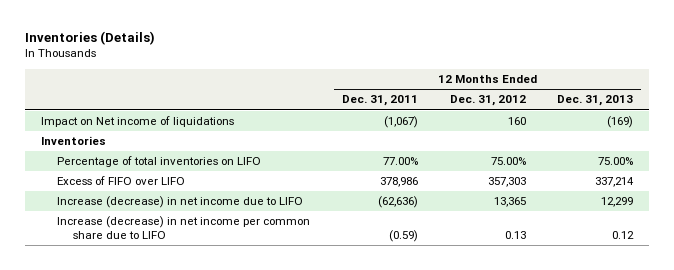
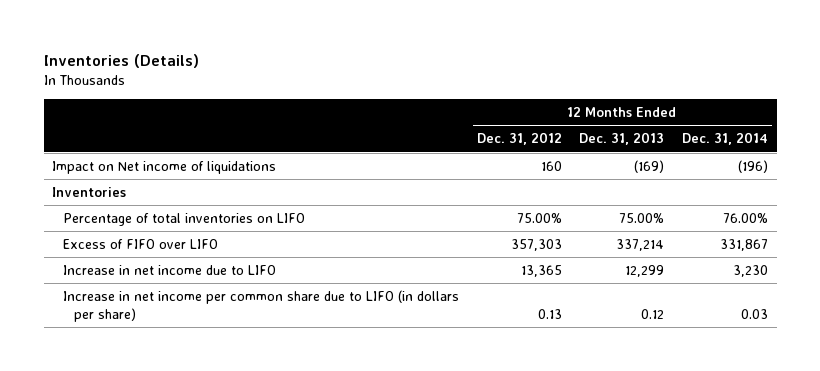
[341,95,418,107] Dec. 31, 2011 -> none
none -> [681,132,768,146] Dec. 31, 2014
[56,196,303,209] Increase (decrease) in net income due to LIFO -> [63,265,277,276] Increase in net income due to LIFO
[56,216,310,240] Increase (decrease) in net income per common share due to LIFO -> [63,290,460,322] Increase in net income per common share due to LIFO (in dollars per share)

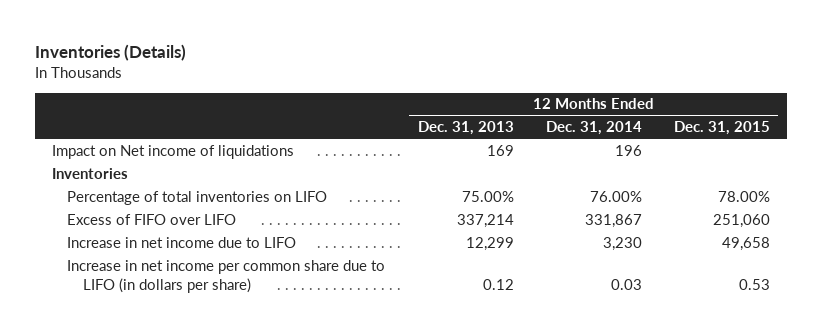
[476,132,562,146] Dec. 31, 2012 -> none
none -> [674,121,771,136] Dec. 31, 2015
[634,160,665,174] (169) -> [486,144,514,156] 169
[737,160,768,174] (196) -> [614,144,642,156] 196

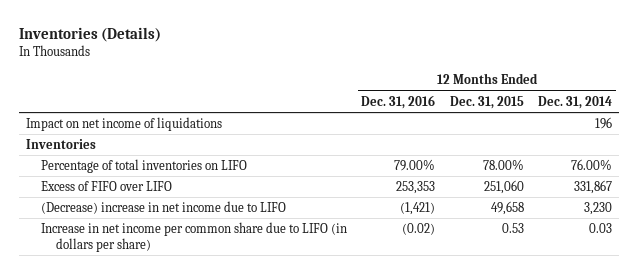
[417,121,514,136] Dec. 31, 2013 -> none
none -> [361,94,436,109] Dec. 31, 2016
[51,144,294,159] Impact on Net income of liquidations -> [25,117,222,132] Impact on net income of liquidations
[67,236,297,248] Increase in net income due to LIFO -> [40,201,286,215] (Decrease) increase in net income due to LIFO

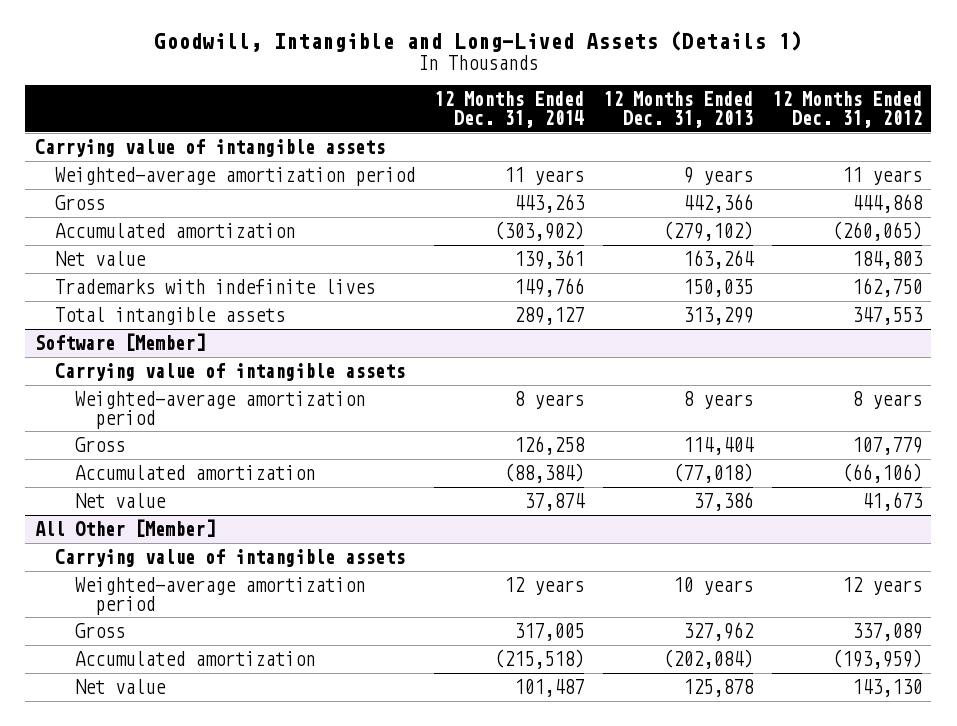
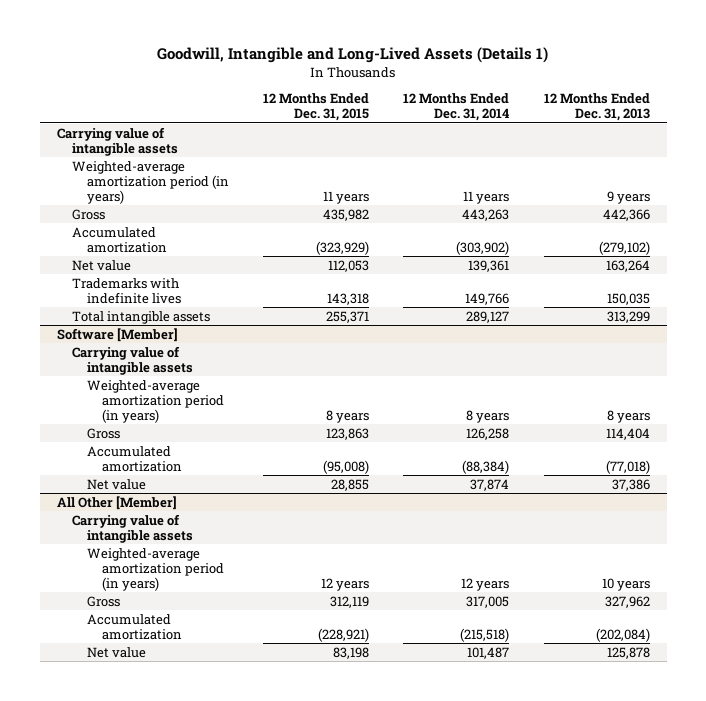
[771,91,922,128] 12 Months Ended Dec. 31, 2012 -> none
none -> [263,93,370,122] 12 Months Ended Dec. 31, 2015
[54,166,415,186] Weighted-average amortization period -> [71,160,230,204] Weighted-average amortization period (in years)
[74,390,365,429] Weighted-average amortization period -> [87,379,225,423] Weighted-average amortization period (in years)
[74,576,365,615] Weighted-average amortization period -> [87,547,225,591] Weighted-average amortization period (in years)

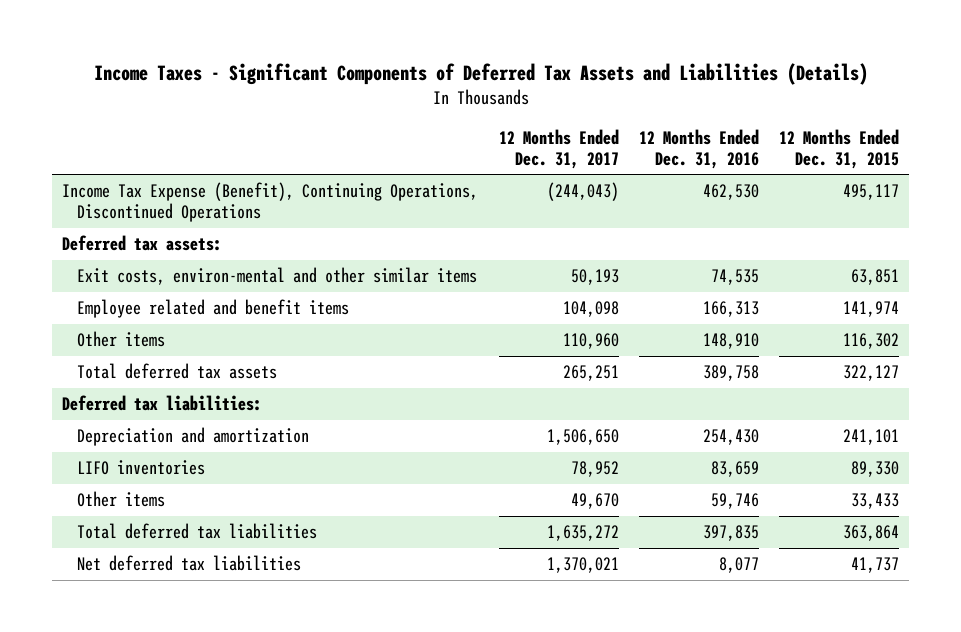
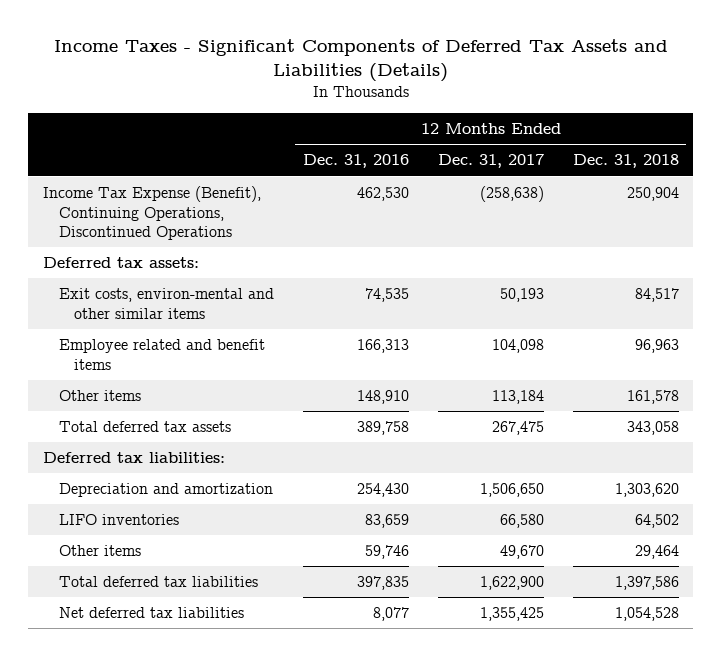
[779,128,900,169] 12 Months Ended Dec. 31, 2015 -> none
none -> [572,154,679,169] Dec. 31, 2018
[546,182,619,202] (244,043) -> [479,186,544,203] (258,638)
[562,333,619,350] 110,960 -> [491,390,544,405] 113,184
[562,365,619,382] 265,251 -> [491,421,544,436] 267,475
[570,461,619,478] 78,952 -> [499,514,544,529] 66,580
[546,525,619,542] 1,635,272 -> [479,576,544,591] 1,622,900
[546,557,619,574] 1,370,021 -> [479,607,544,622] 1,355,425

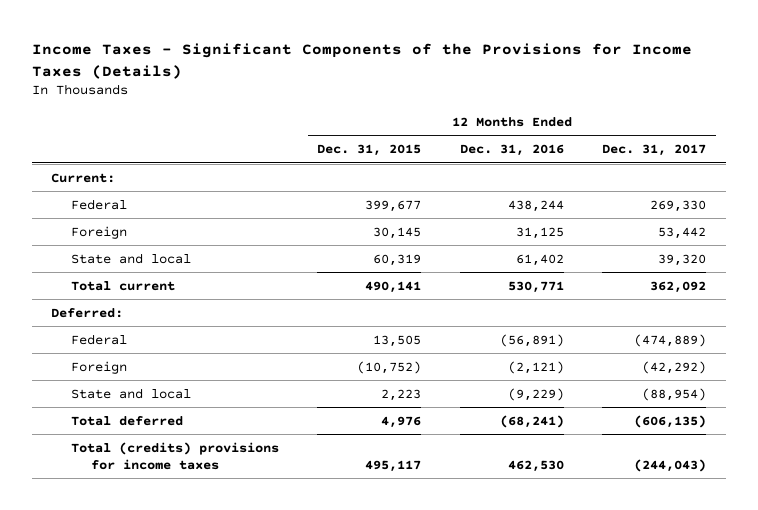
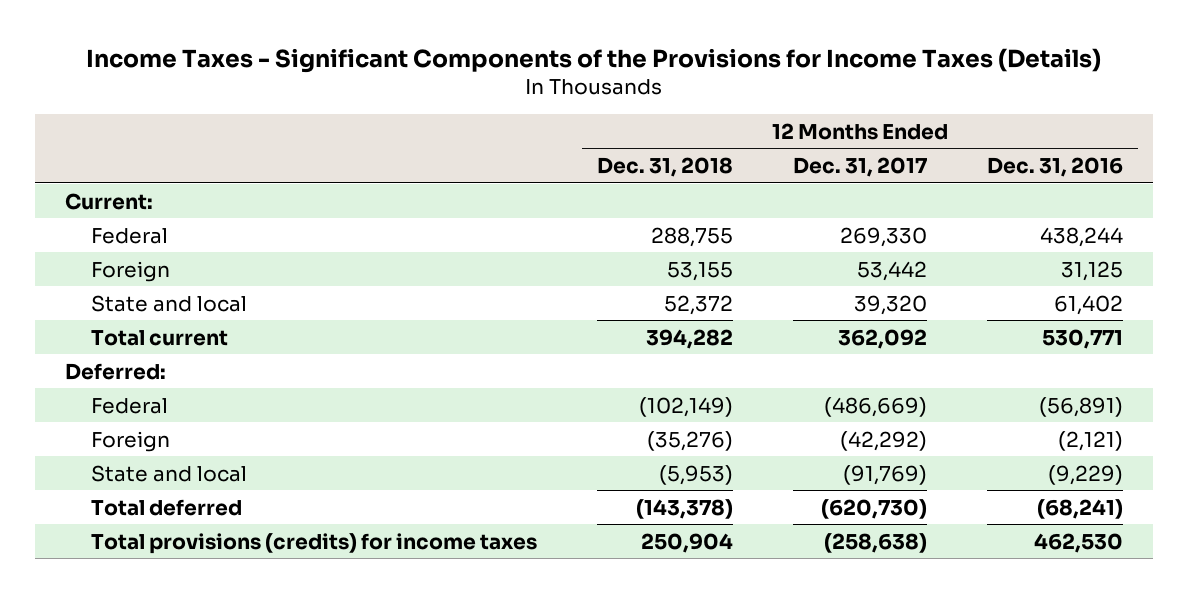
[317,144,422,157] Dec. 31, 2015 -> none
none -> [597,156,734,177] Dec. 31, 2018
[634,333,707,347] (474,889) -> [824,396,928,417] (486,669)
[642,387,707,401] (88,954) -> [843,464,928,485] (91,769)
[634,414,707,428] (606,135) -> [821,498,928,519] (620,730)
[70,441,279,470] Total (credits) provisions for income taxes -> [91,532,538,554] Total provisions (credits) for income taxes
[634,458,707,472] (244,043) -> [824,532,928,553] (258,638)

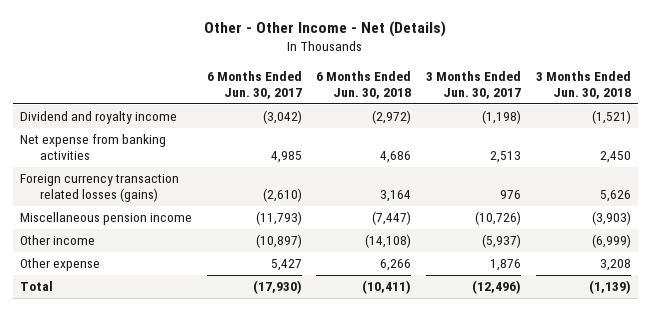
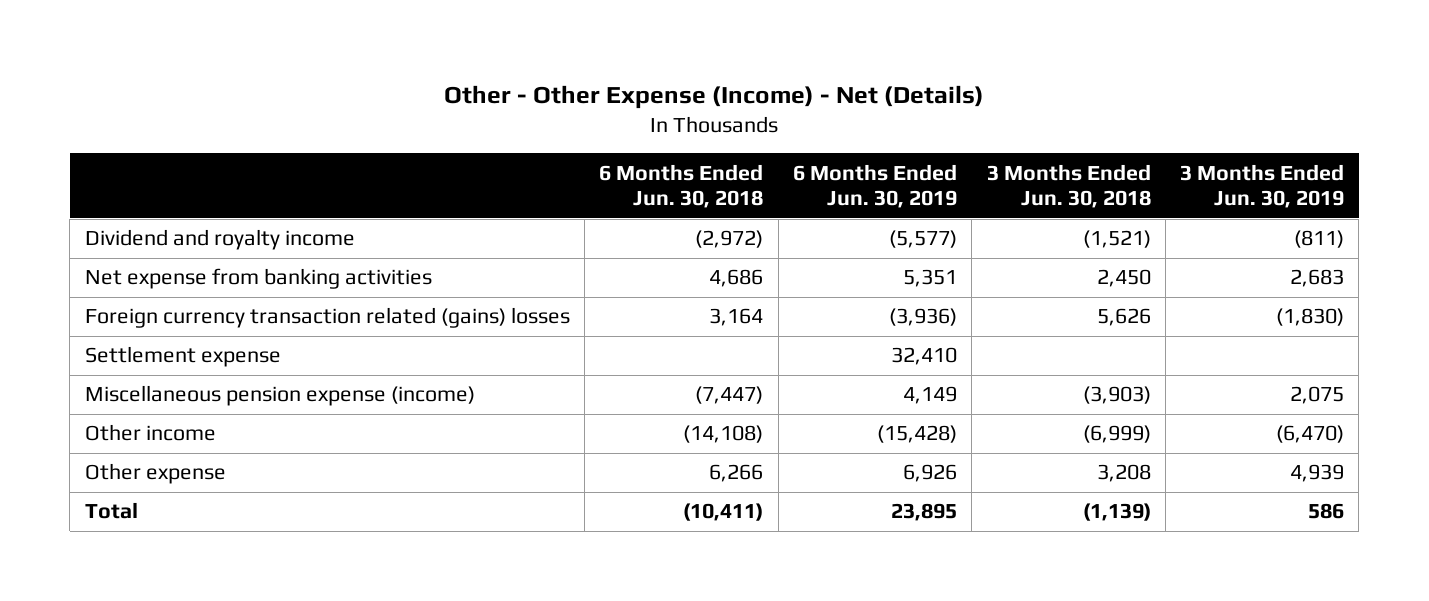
[204,21,447,38] Other - Other Income - Net (Details) -> [444,84,985,109] Other - Other Expense (Income) - Net (Details)
[206,71,302,99] 6 Months Ended Jun. 30, 2017 -> none
[425,71,521,99] 3 Months Ended Jun. 30, 2017 -> none
none -> [792,163,957,208] 6 Months Ended Jun. 30, 2019
none -> [1180,163,1345,208] 3 Months Ended Jun. 30, 2019
[19,174,179,203] Foreign currency transaction related losses (gains) -> [84,307,570,329] Foreign currency transaction related (gains) losses
none -> [84,346,281,368] Settlement expense
[19,212,192,226] Miscellaneous pension income -> [84,385,475,407] Miscellaneous pension expense (income)

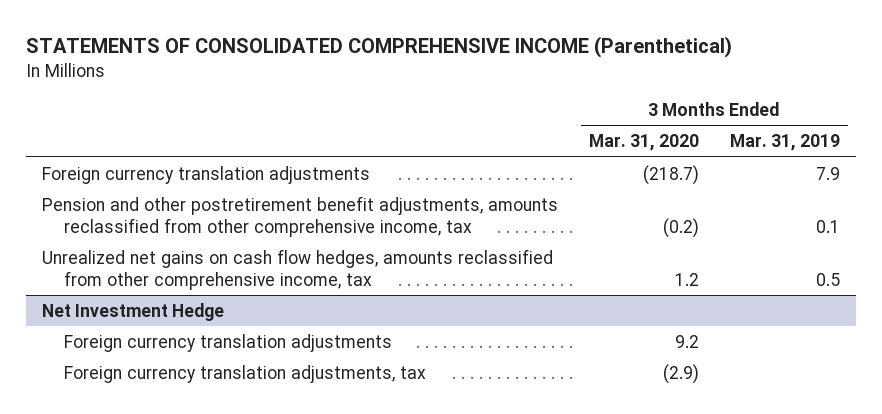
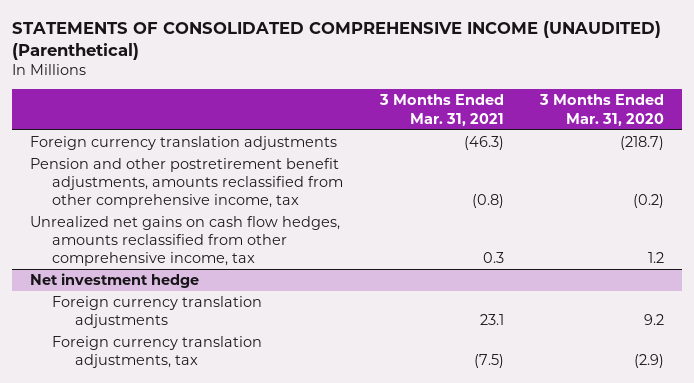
[26,36,733,59] STATEMENTS OF CONSOLIDATED COMPREHENSIVE INCOME (Parenthetical) -> [11,20,661,60] STATEMENTS OF CONSOLIDATED COMPREHENSIVE INCOME (UNAUDITED) (Parenthetical)
[730,134,841,152] Mar. 31, 2019 -> none
none -> [378,94,504,126] 3 Months Ended Mar. 31, 2021
[41,302,224,321] Net Investment Hedge -> [29,273,199,289] Net investment hedge

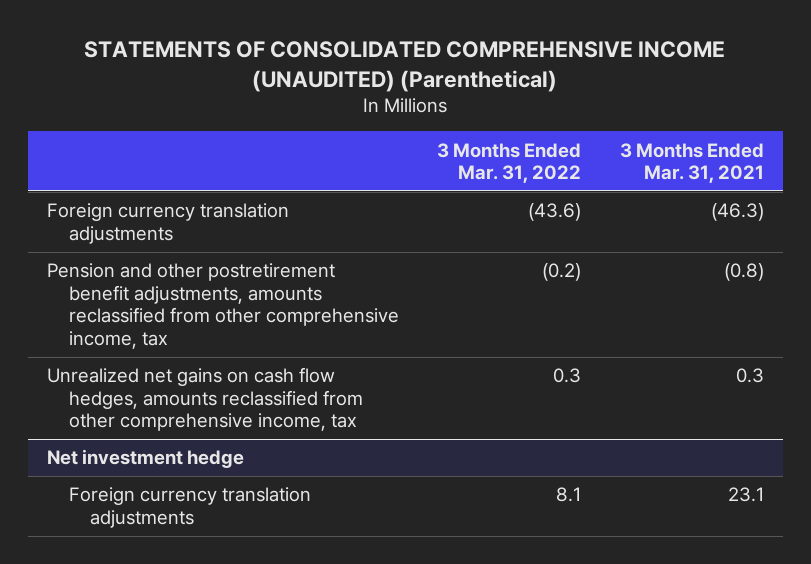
[538,94,664,126] 3 Months Ended Mar. 31, 2020 -> none
none -> [437,142,582,184] 3 Months Ended Mar. 31, 2022
[52,336,263,369] Foreign currency translation adjustments, tax -> none

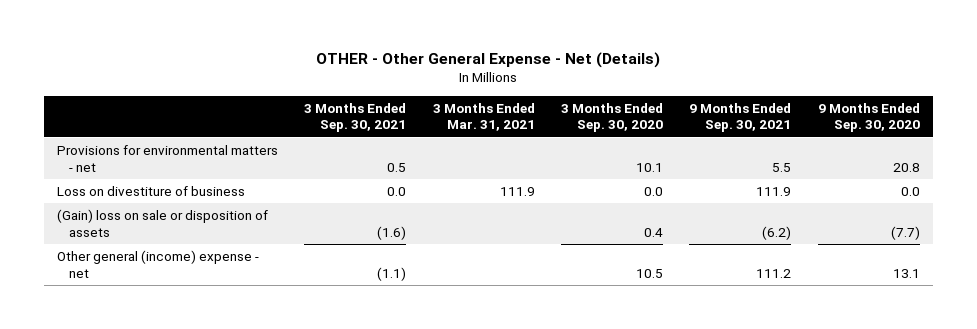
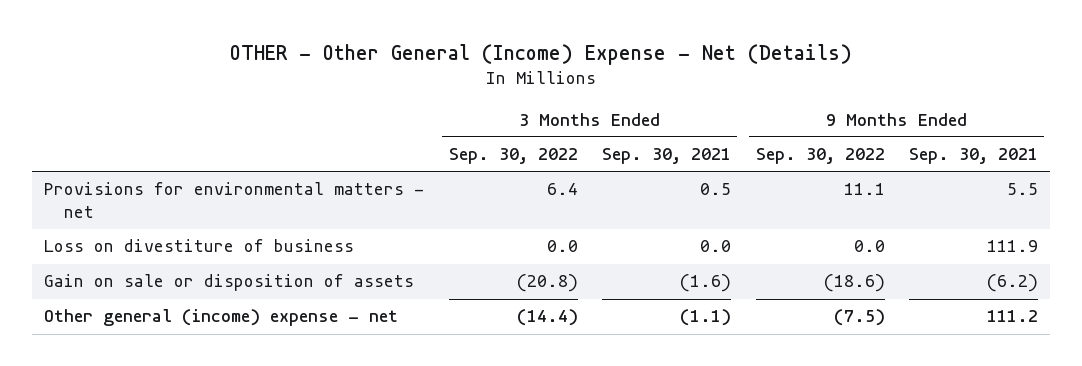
[316,52,661,69] OTHER - Other General Expense - Net (Details) -> [230,43,853,65] OTHER - Other General (Income) Expense - Net (Details)
[432,102,535,132] 3 Months Ended Mar. 31, 2021 -> none
[560,102,663,133] 3 Months Ended Sep. 30, 2020 -> none
[817,102,920,133] 9 Months Ended Sep. 30, 2020 -> none
none -> [448,148,578,165] Sep. 30, 2022
none -> [755,148,885,165] Sep. 30, 2022
[56,208,268,237] (Gain) loss on sale or disposition of assets -> [44,274,415,292] Gain on sale or disposition of assets

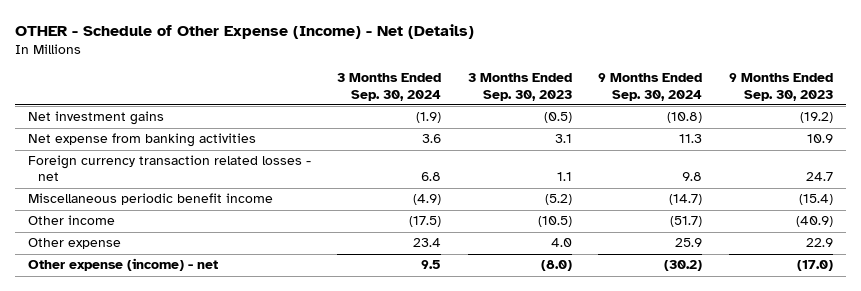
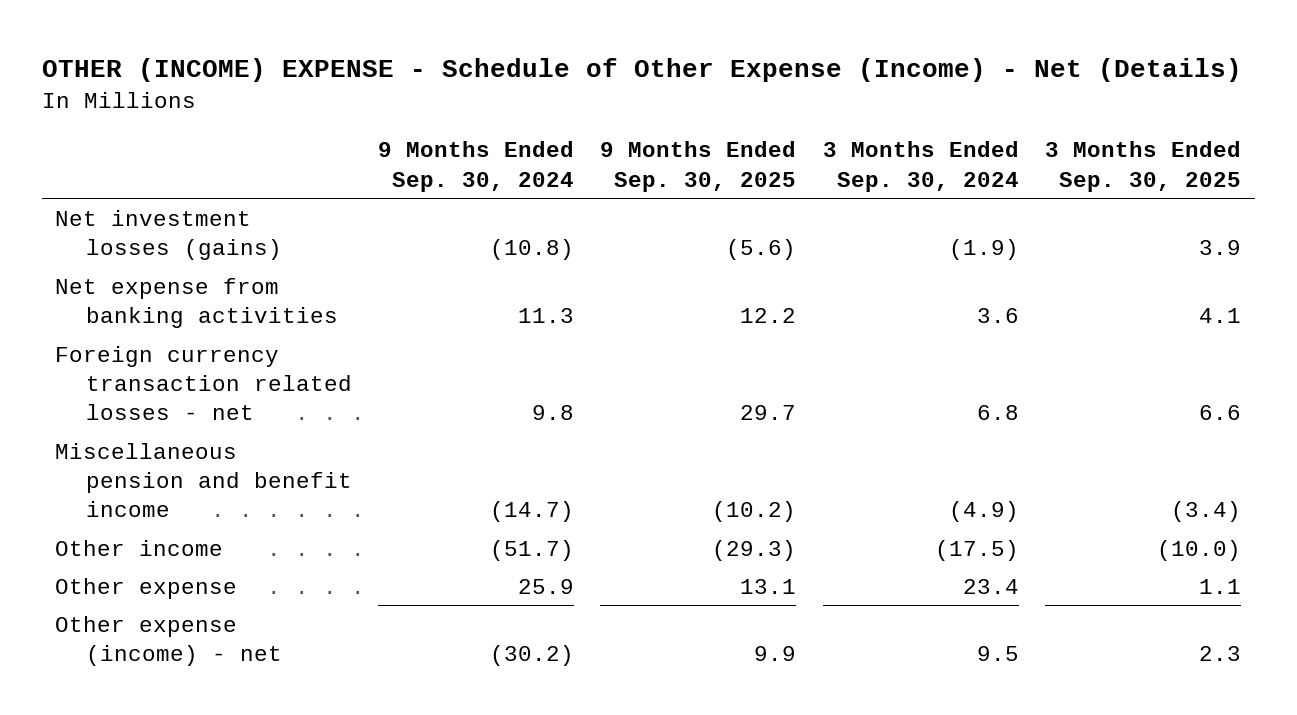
[14,23,474,39] OTHER - Schedule of Other Expense (Income) - Net (Details) -> [42,58,1243,83] OTHER (INCOME) EXPENSE - Schedule of Other Expense (Income) - Net (Details)
[467,73,572,101] 3 Months Ended Sep. 30, 2023 -> none
[728,73,833,101] 9 Months Ended Sep. 30, 2023 -> none
none -> [600,141,797,192] 9 Months Ended Sep. 30, 2025
none -> [1045,141,1242,192] 3 Months Ended Sep. 30, 2025
[27,111,164,126] Net investment gains -> [55,209,282,260] Net investment losses (gains)
[27,193,273,206] Miscellaneous periodic benefit income -> [55,442,352,518] Miscellaneous pension and benefit income

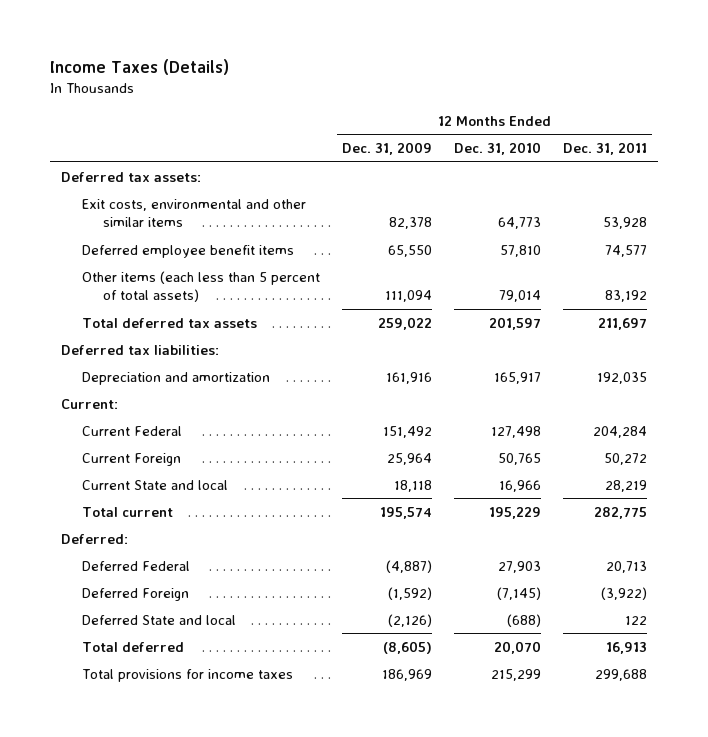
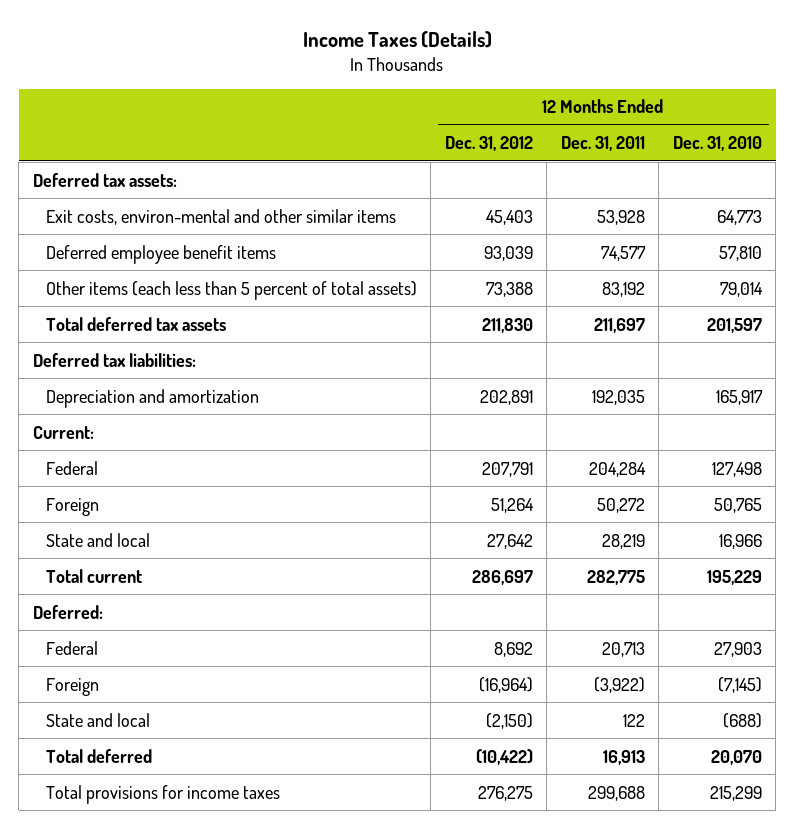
[342,141,433,155] Dec. 31, 2009 -> none
none -> [444,136,533,152] Dec. 31, 2012
[82,198,307,228] Exit costs, environmental and other similar items -> [45,208,396,225] Exit costs, environ-mental and other similar items
[82,425,183,436] Current Federal -> [45,460,98,475] Federal
[82,452,182,466] Current Foreign -> [45,497,99,516] Foreign
[82,479,229,490] Current State and local -> [45,532,150,547] State and local
[82,560,191,571] Deferred Federal -> [45,640,98,655] Federal
[82,587,190,601] Deferred Foreign -> [45,677,99,696] Foreign
[82,614,237,625] Deferred State and local -> [45,712,150,727] State and local

